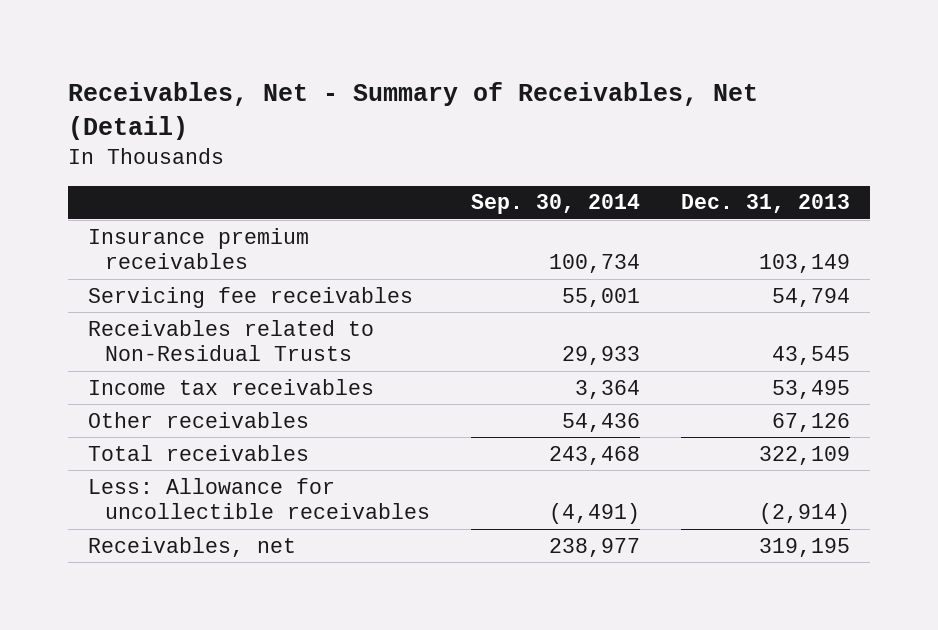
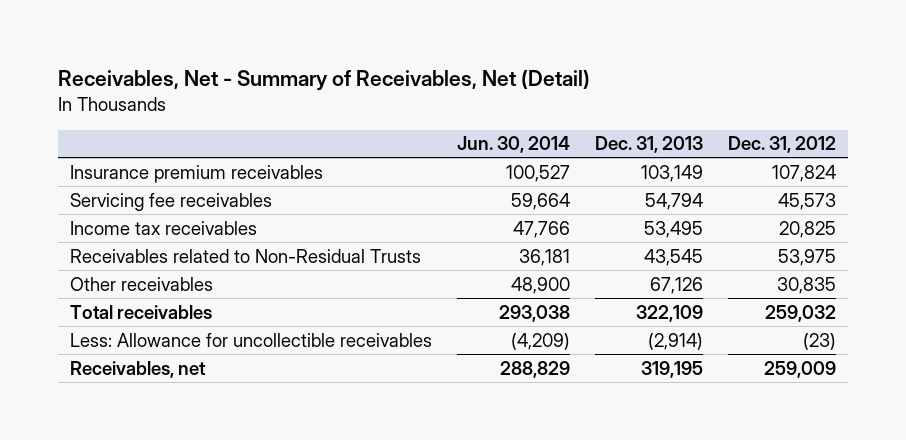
[471,194,641,215] Sep. 30, 2014 -> none
none -> [457,136,571,154] Jun. 30, 2014
none -> [727,136,836,154] Dec. 31, 2012
[88,319,375,362] Receivables related to Non-Residual Trusts -> [70,248,422,263] Receivables related to Non-Residual Trusts

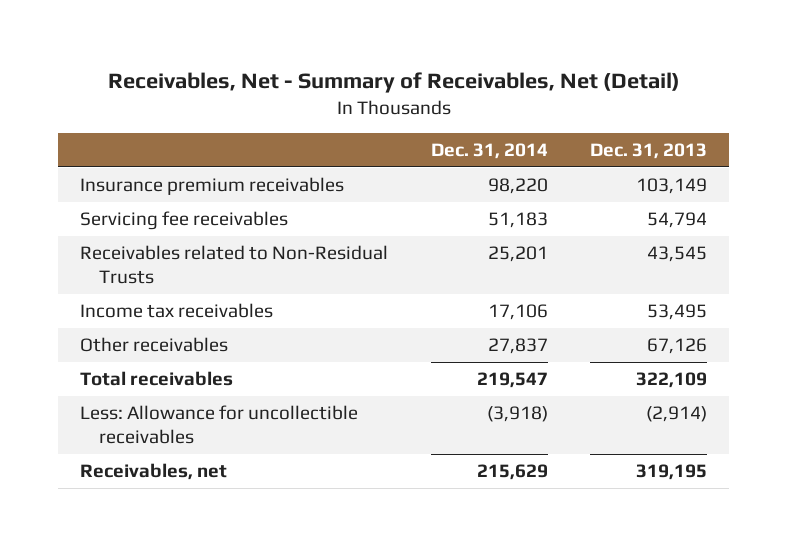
[457,136,571,154] Jun. 30, 2014 -> none
[727,136,836,154] Dec. 31, 2012 -> none
none -> [430,143,548,160] Dec. 31, 2014
[70,220,258,235] Income tax receivables -> [79,303,273,319] Income tax receivables

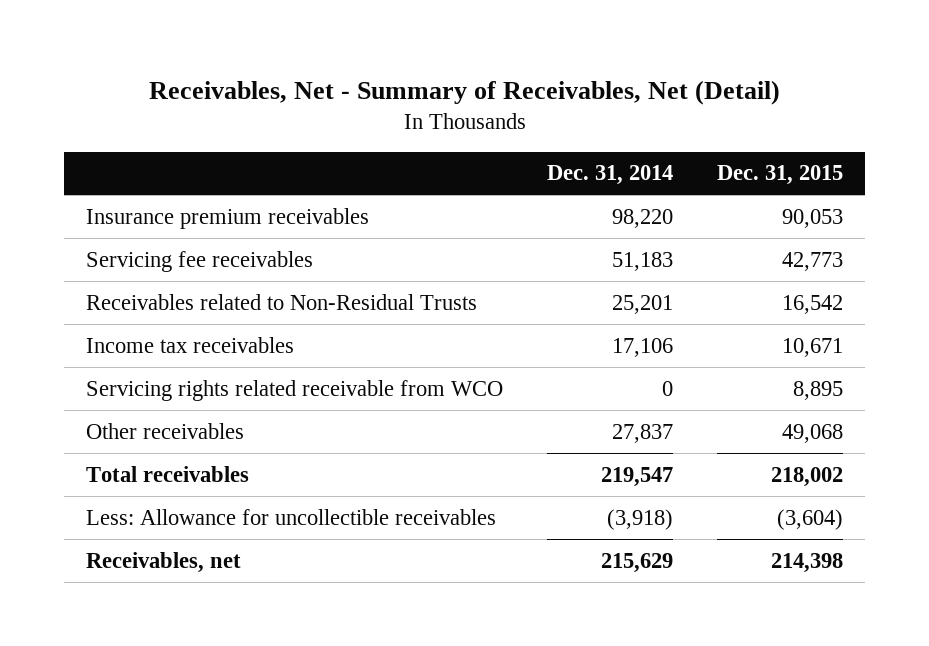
[590,143,708,160] Dec. 31, 2013 -> none
none -> [717,165,844,186] Dec. 31, 2015
none -> [86,379,504,401] Servicing rights related receivable from WCO

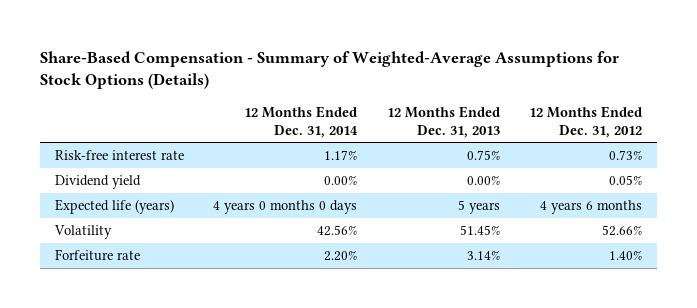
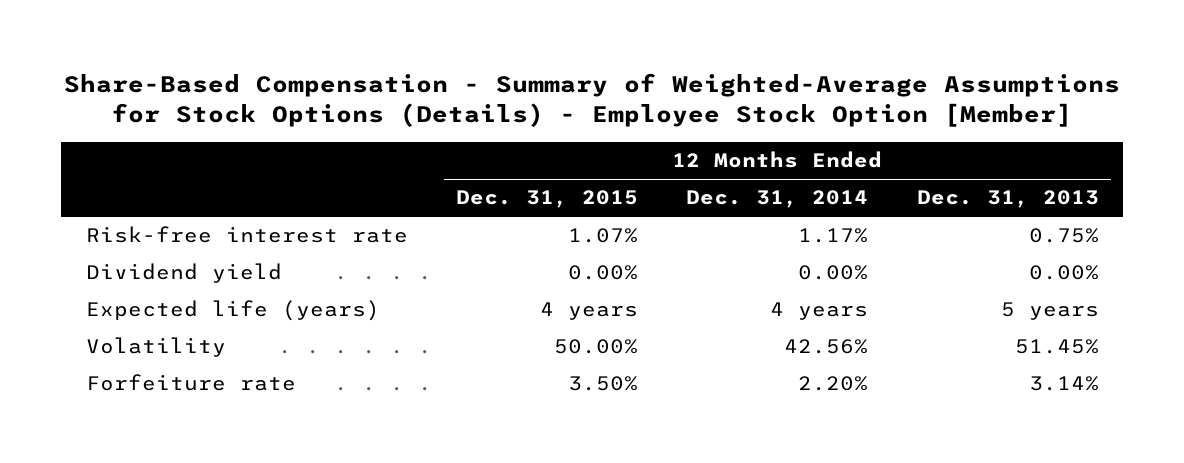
[40,50,620,90] Share-Based Compensation - Summary of Weighted-Average Assumptions for Stock Options (Details) -> [64,72,1121,128] Share-Based Compensation - Summary of Weighted-Average Assumptions for Stock Options (Details) - Employee Stock Option [Member]
[529,105,643,138] 12 Months Ended Dec. 31, 2012 -> none
none -> [455,190,638,209] Dec. 31, 2015
[213,200,358,215] 4 years 0 months 0 days -> [770,302,869,321] 4 years

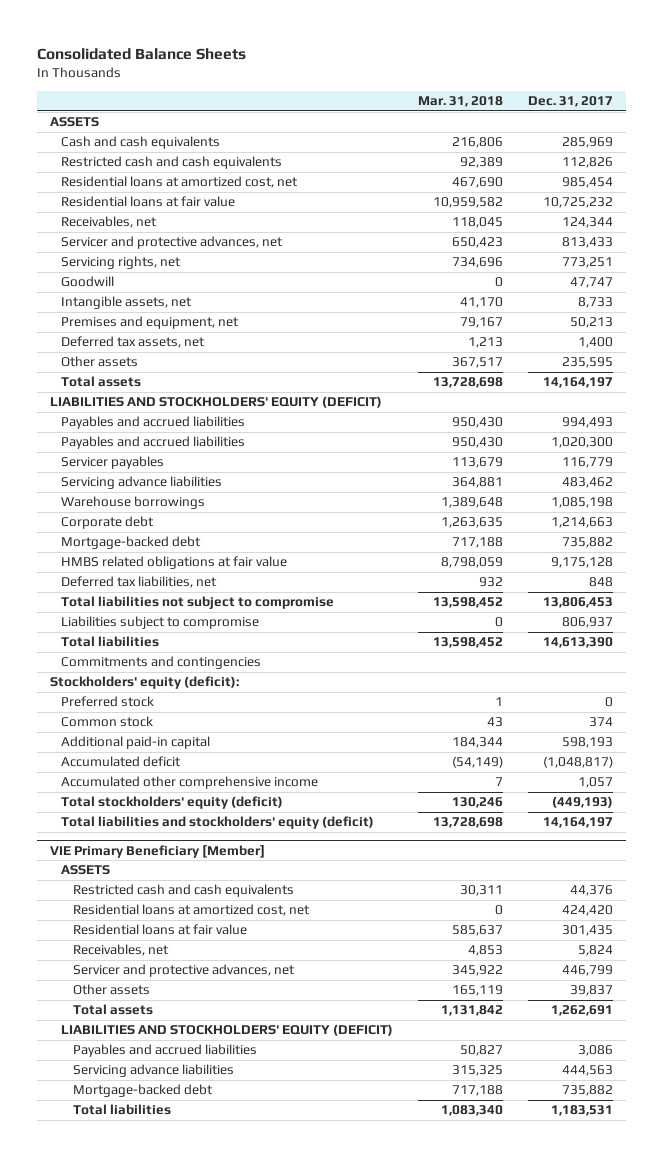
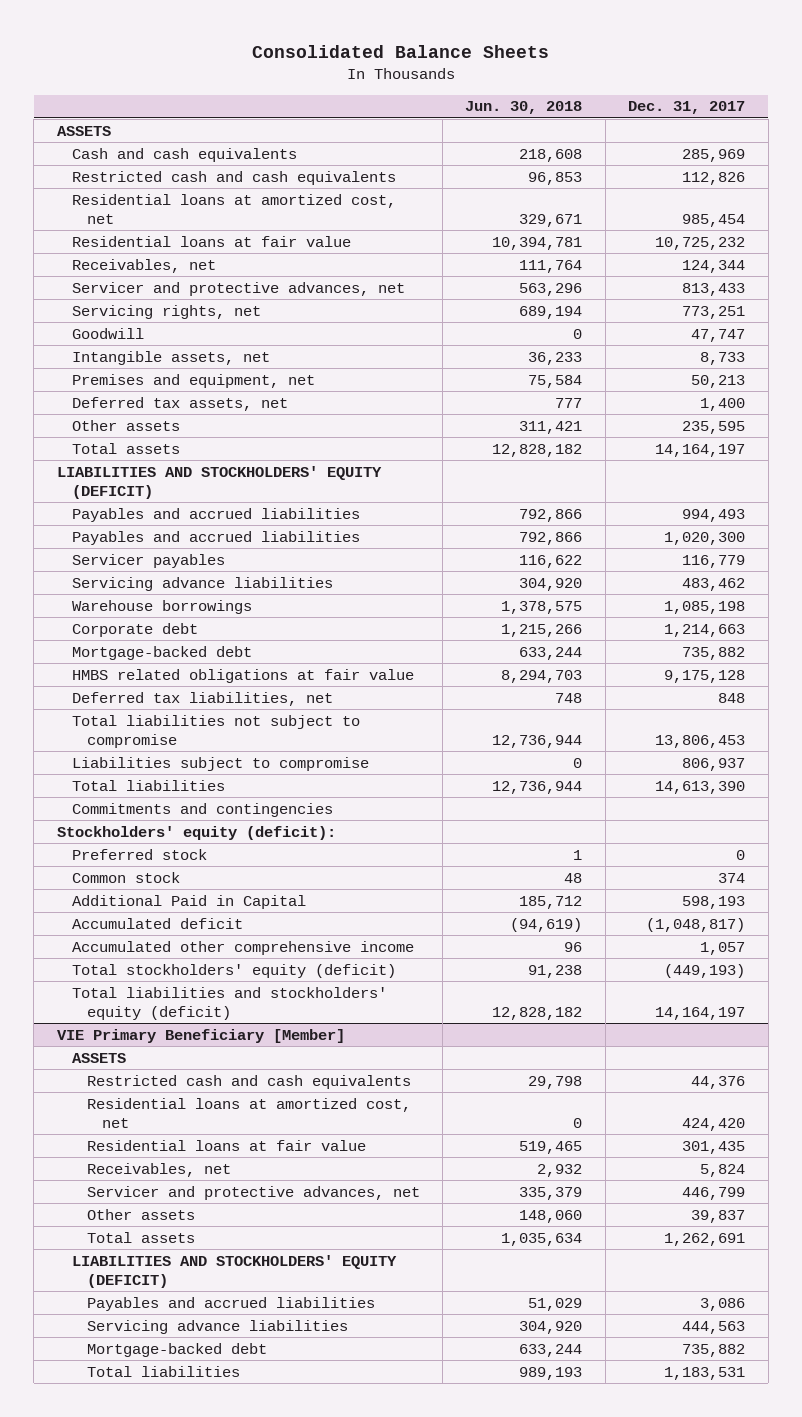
[418,96,504,108] Mar. 31, 2018 -> none
none -> [465,101,583,115] Jun. 30, 2018
[61,736,211,750] Additional paid-in capital -> [71,894,306,909] Additional Paid in Capital

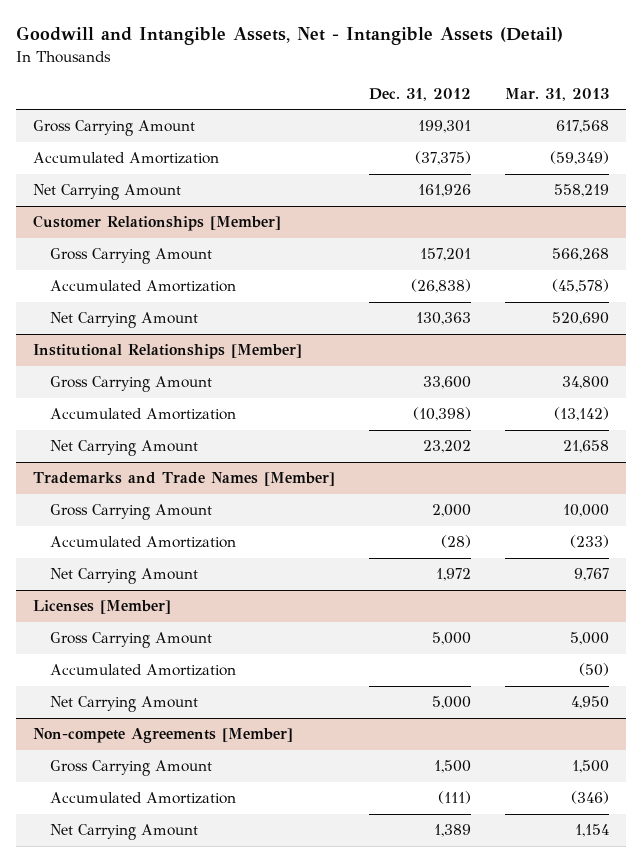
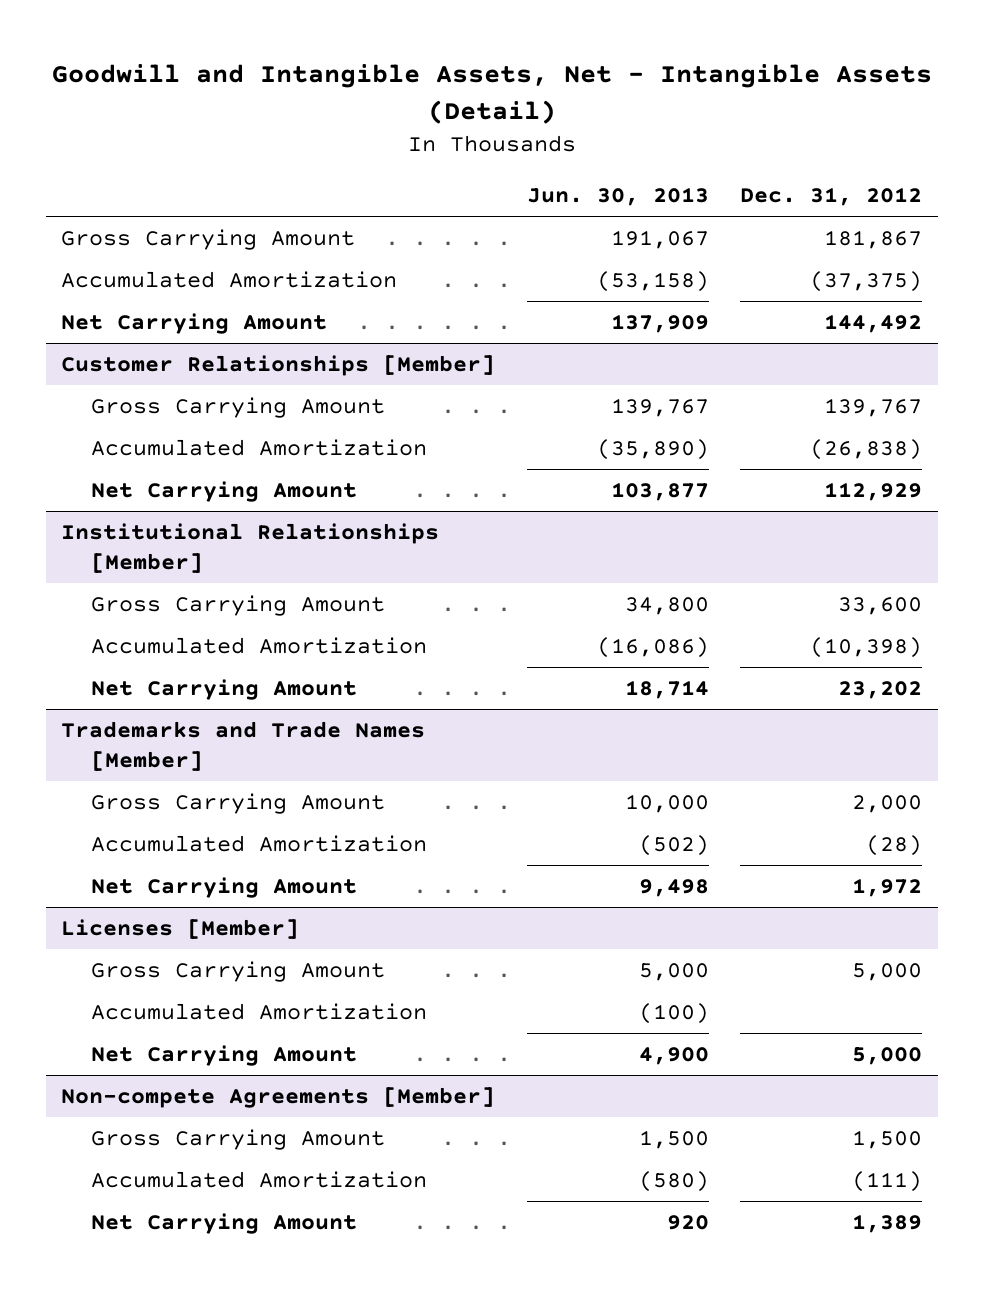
[504,87,609,101] Mar. 31, 2013 -> none
none -> [526,187,709,207] Jun. 30, 2013
[417,120,471,134] 199,301 -> [824,229,923,249] 181,867
[417,184,471,198] 161,926 -> [824,313,923,333] 144,492
[419,248,471,262] 157,201 -> [824,397,923,417] 139,767
[415,312,471,326] 130,363 -> [824,481,923,501] 112,929

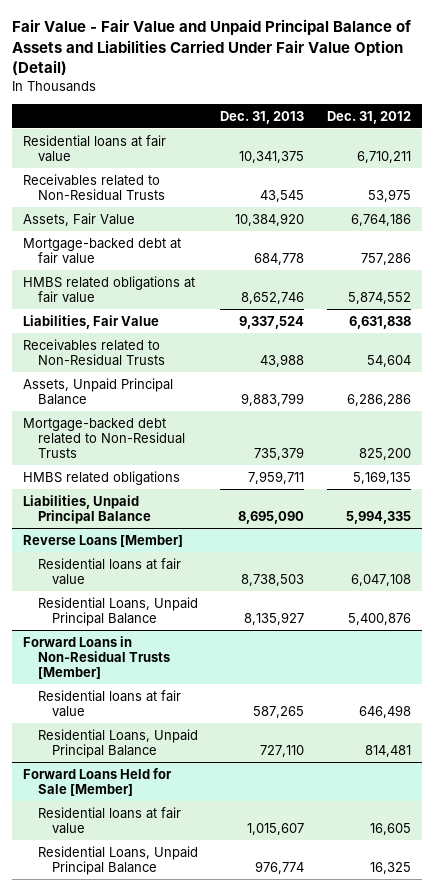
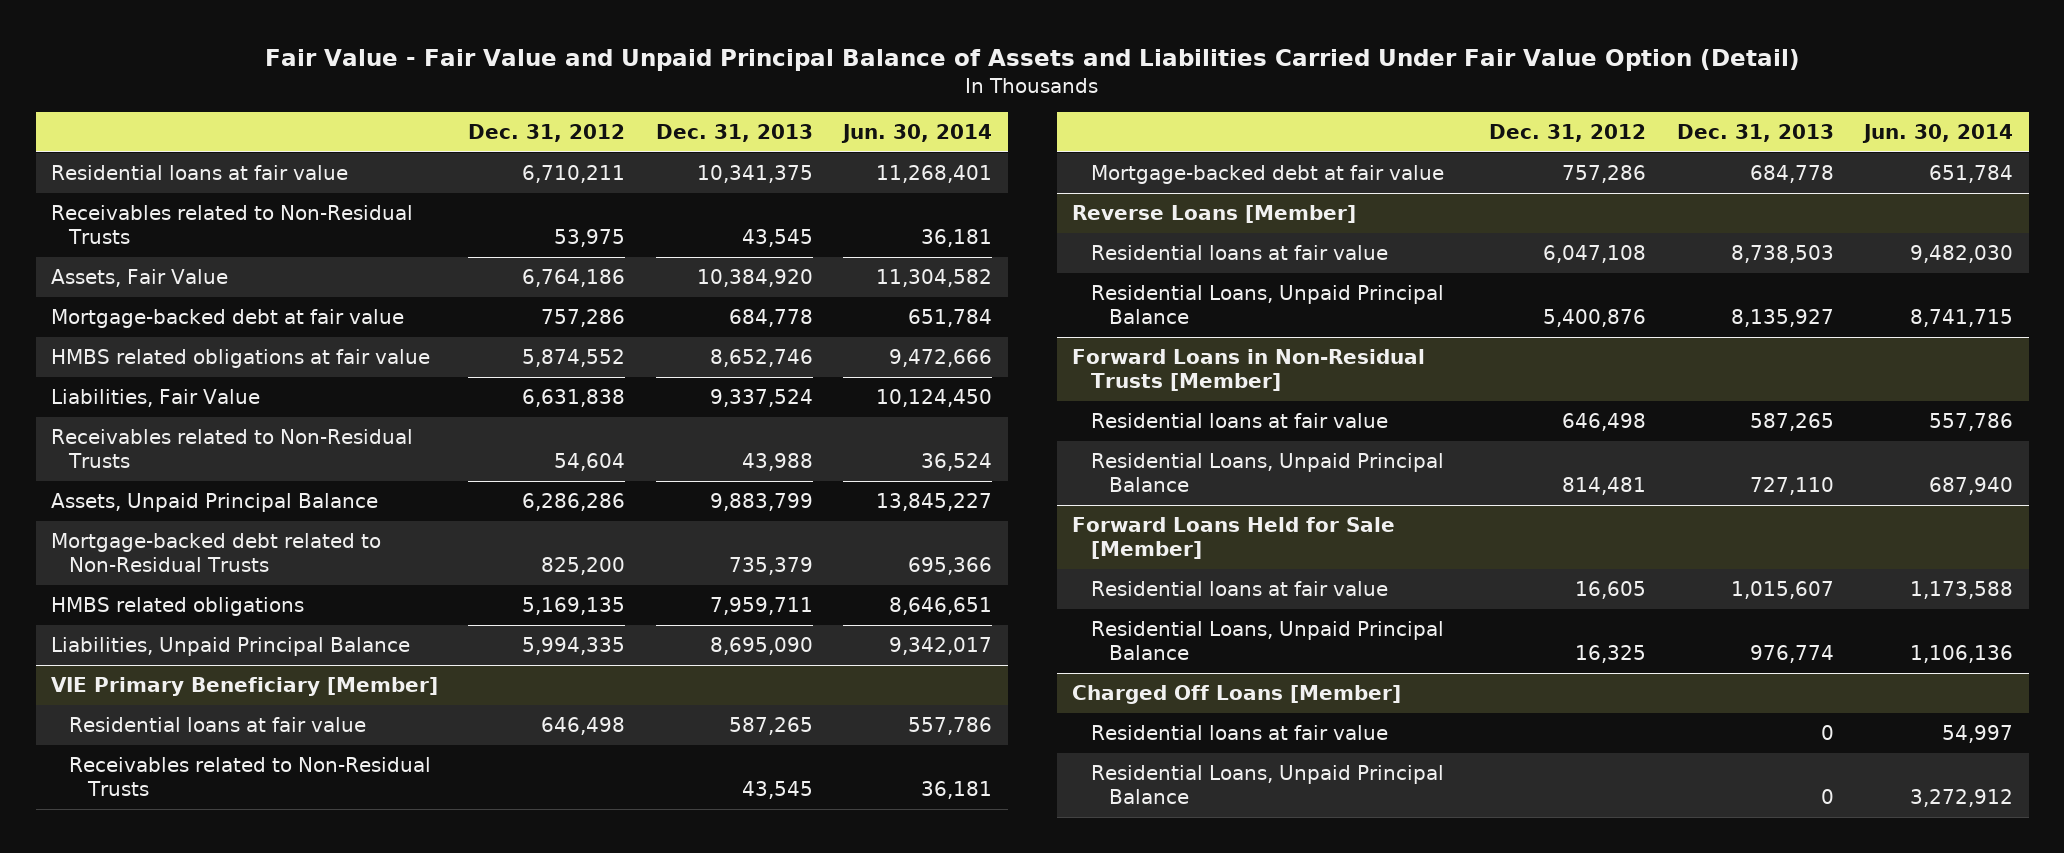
none -> [841,124,993,144] Jun. 30, 2014
none -> [50,677,438,697] VIE Primary Beneficiary [Member]
none -> [69,717,367,733] Residential loans at fair value
none -> [69,757,432,797] Receivables related to Non-Residual Trusts
none -> [1090,165,1444,185] Mortgage-backed debt at fair value
none -> [1071,685,1401,705] Charged Off Loans [Member]
none -> [1090,725,1388,741] Residential loans at fair value
none -> [1090,765,1444,805] Residential Loans, Unpaid Principal Balance

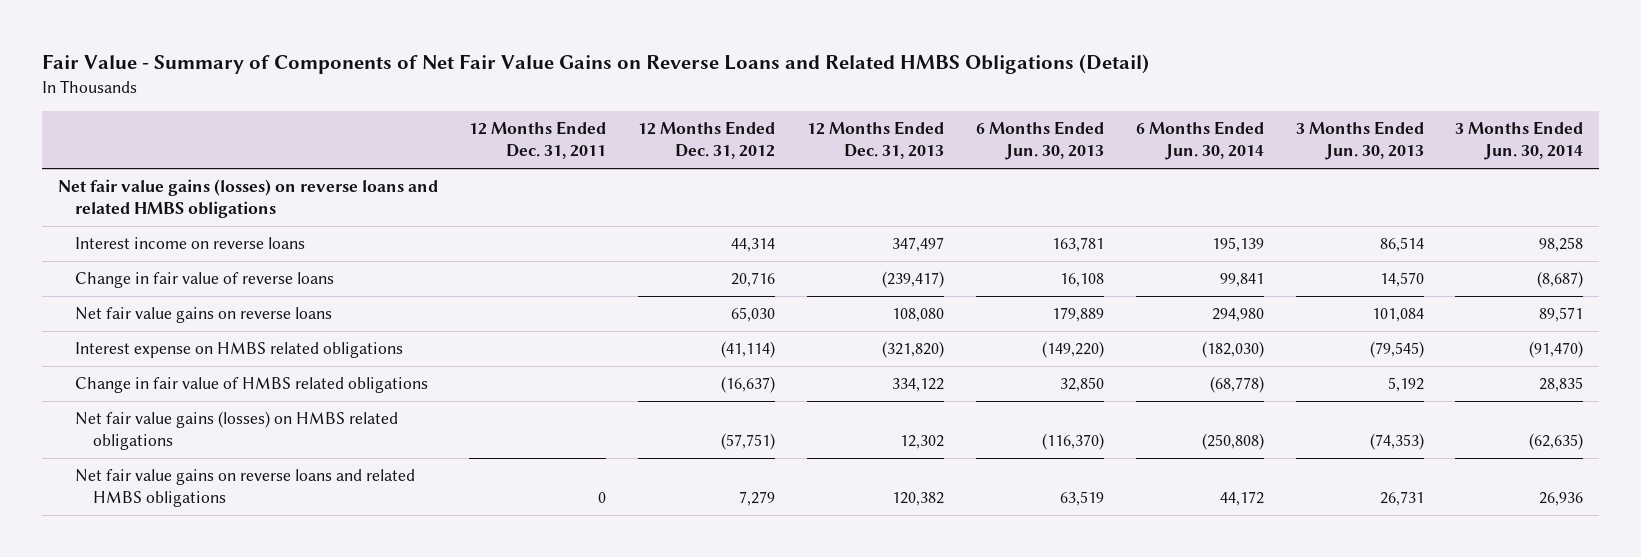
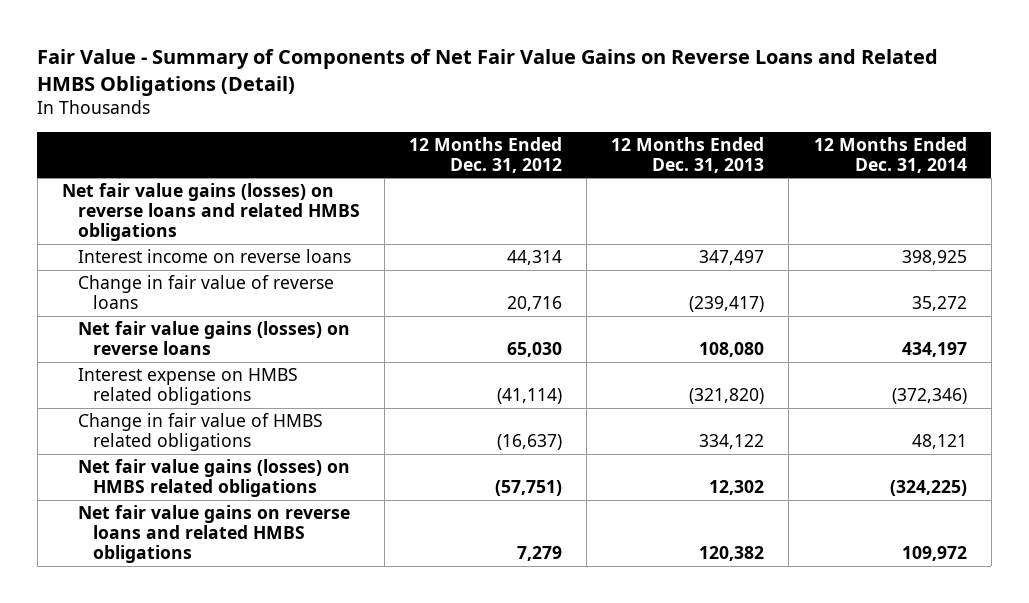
[469,121,607,160] 12 Months Ended Dec. 31, 2011 -> none
[975,121,1104,161] 6 Months Ended Jun. 30, 2013 -> none
[1135,121,1264,161] 6 Months Ended Jun. 30, 2014 -> none
[1295,121,1424,161] 3 Months Ended Jun. 30, 2013 -> none
[1455,121,1584,161] 3 Months Ended Jun. 30, 2014 -> none
none -> [813,136,967,173] 12 Months Ended Dec. 31, 2014
[75,307,333,324] Net fair value gains on reverse loans -> [77,321,350,355] Net fair value gains (losses) on reverse loans

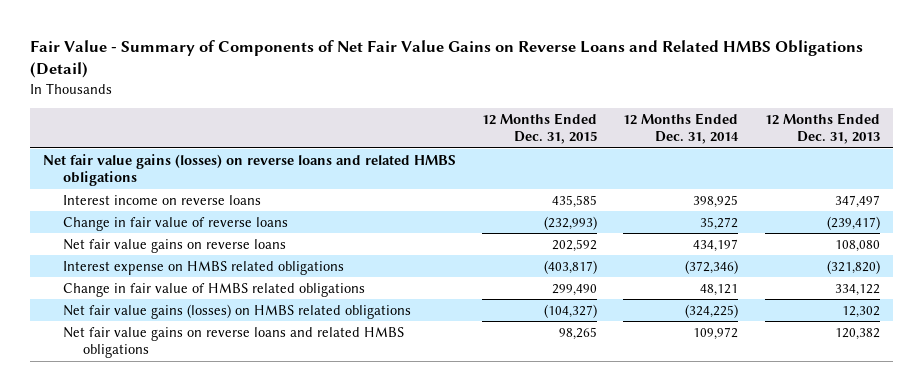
[408,136,562,173] 12 Months Ended Dec. 31, 2012 -> none
none -> [482,112,598,145] 12 Months Ended Dec. 31, 2015
[77,321,350,355] Net fair value gains (losses) on reverse loans -> [62,238,286,253] Net fair value gains on reverse loans

